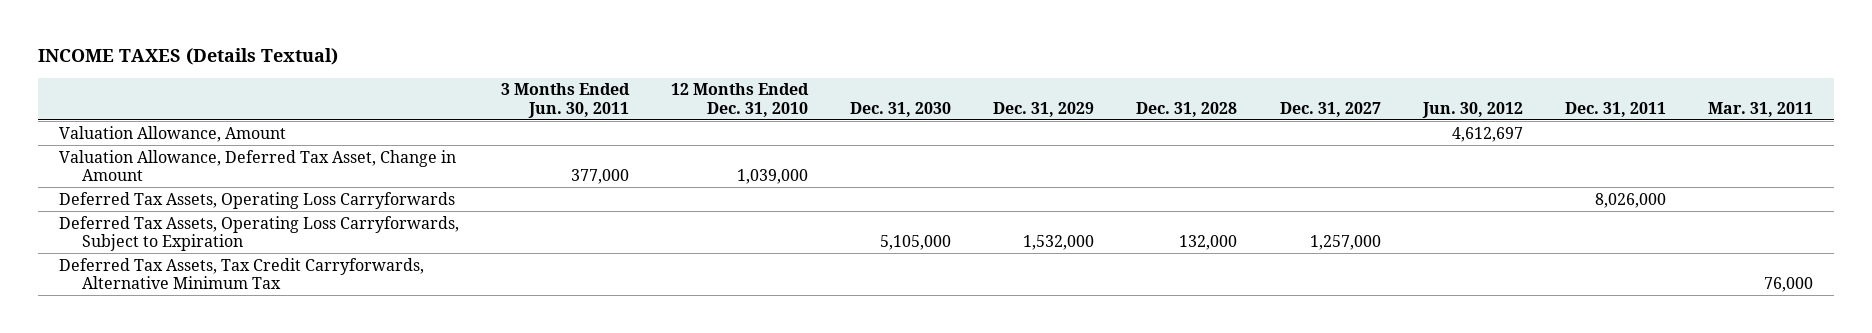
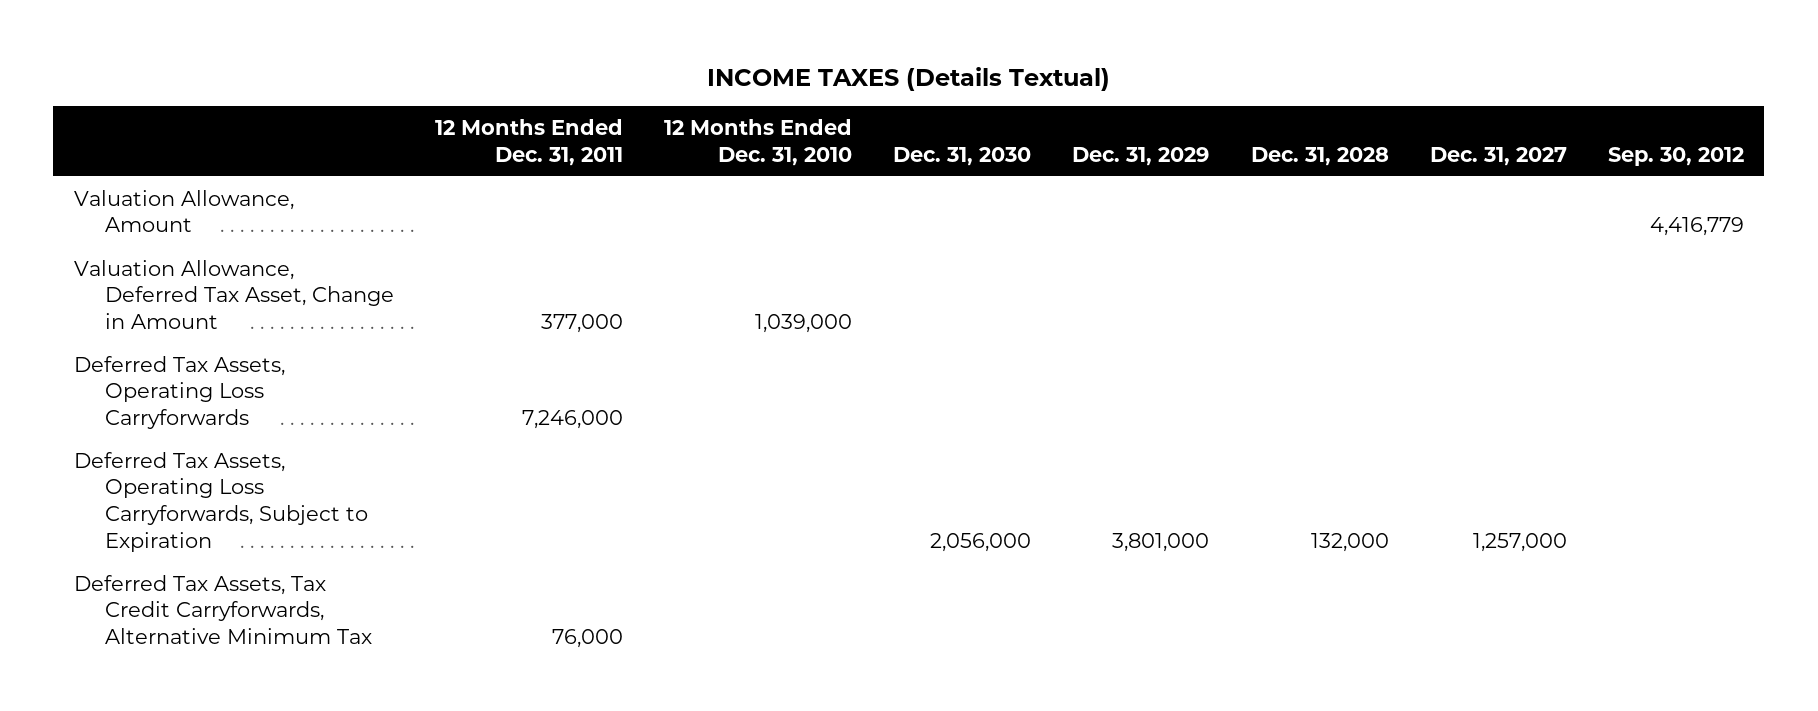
[500,83,630,118] 3 Months Ended Jun. 30, 2011 -> none
[1421,101,1523,118] Jun. 30, 2012 -> none
[1564,101,1666,117] Dec. 31, 2011 -> none
[1708,101,1814,117] Mar. 31, 2011 -> none
none -> [435,119,624,166] 12 Months Ended Dec. 31, 2011
none -> [1607,146,1744,166] Sep. 30, 2012
[880,235,952,251] 5,105,000 -> [930,532,1032,552] 2,056,000
[1023,235,1095,251] 1,532,000 -> [1112,532,1210,552] 3,801,000

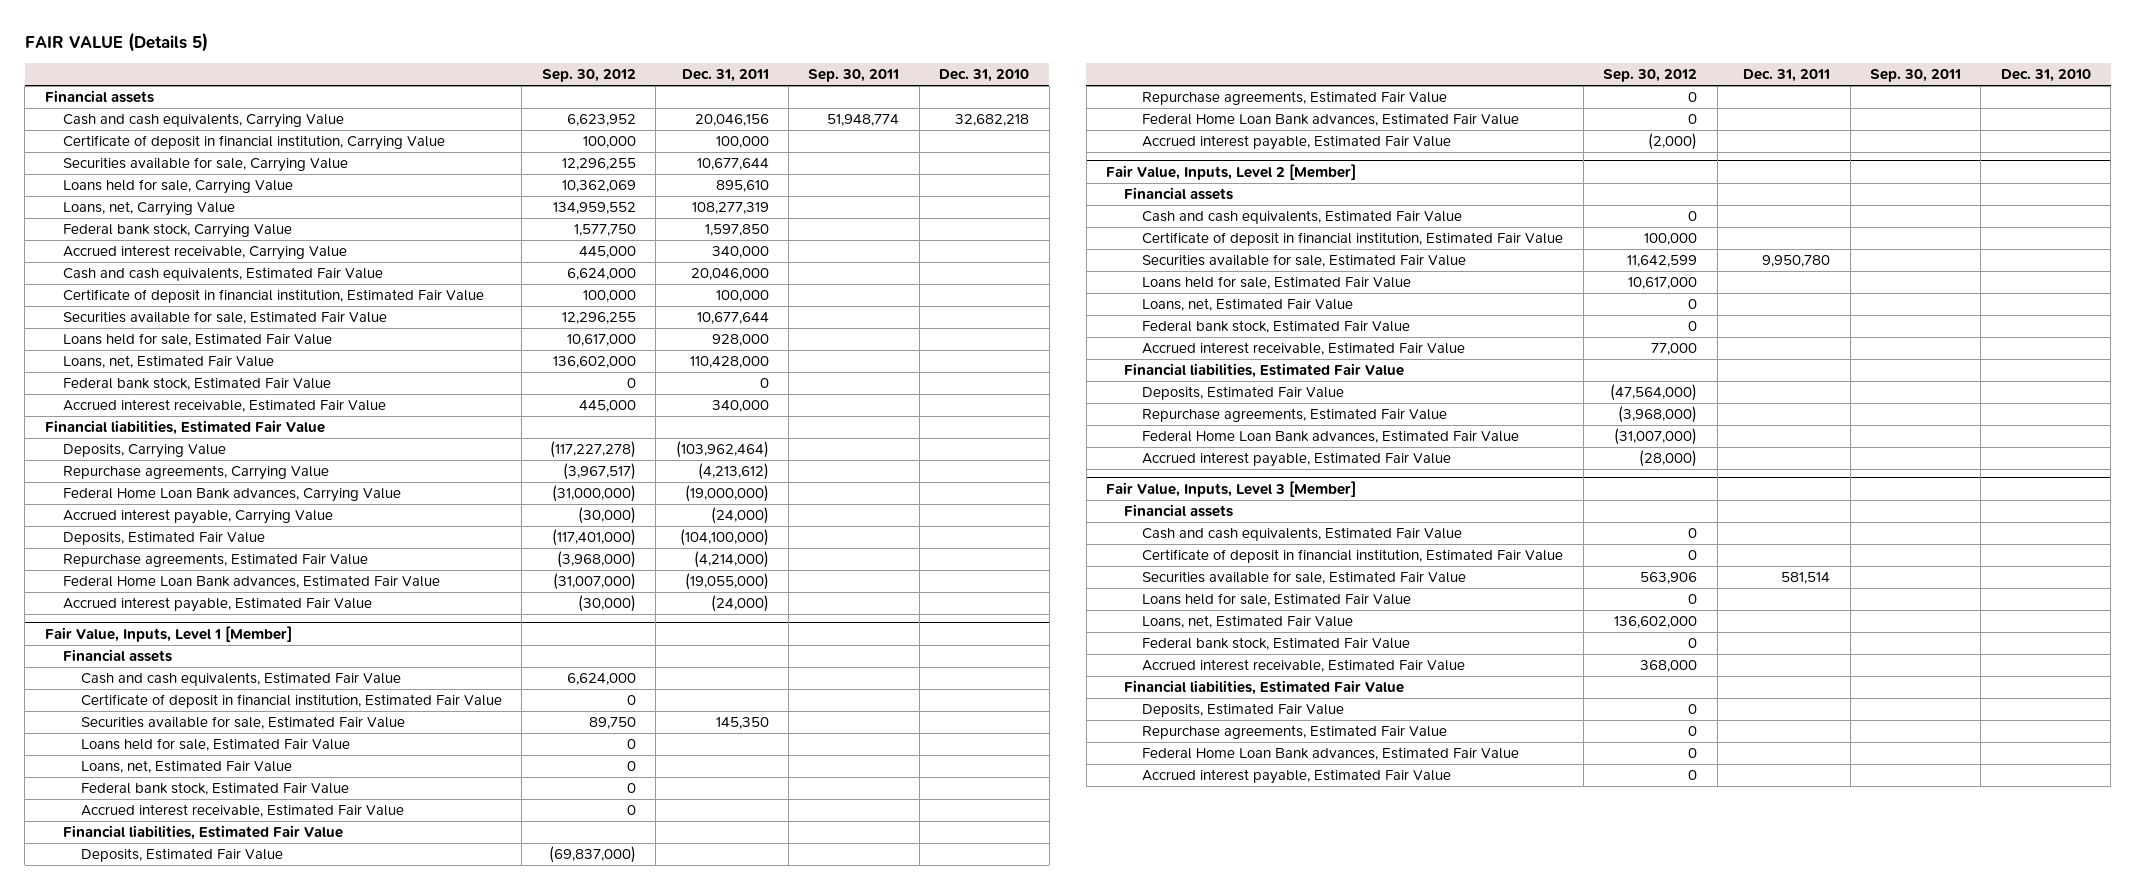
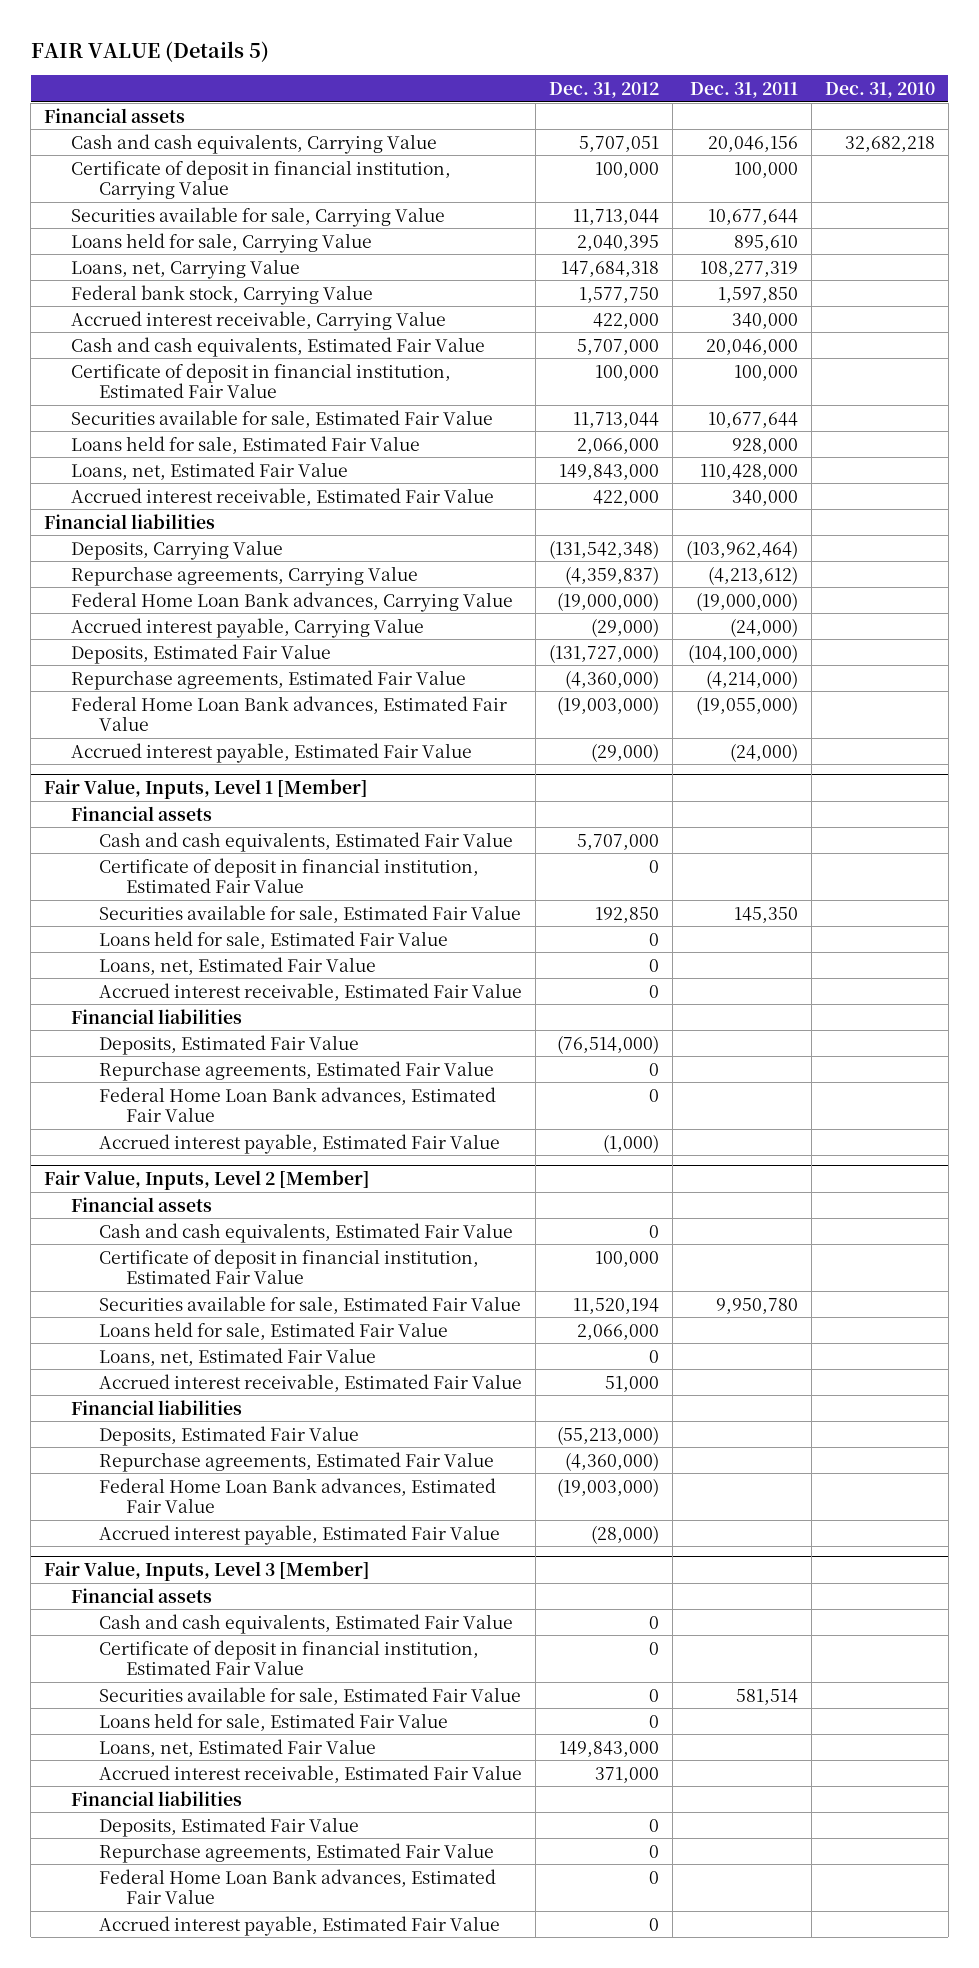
[541,68,636,82] Sep. 30, 2012 -> none
[808,68,900,82] Sep. 30, 2011 -> none
none -> [548,81,659,98] Dec. 31, 2012
[62,377,331,391] Federal bank stock, Estimated Fair Value -> none
[44,420,325,436] Financial liabilities, Estimated Fair Value -> [43,513,215,529] Financial liabilities
[80,782,349,796] Federal bank stock, Estimated Fair Value -> none
[62,825,343,841] Financial liabilities, Estimated Fair Value -> [71,1008,243,1024] Financial liabilities
[1142,320,1411,334] Federal bank stock, Estimated Fair Value -> none
[1124,363,1405,379] Financial liabilities, Estimated Fair Value -> [71,1399,243,1415] Financial liabilities
[1142,637,1411,651] Federal bank stock, Estimated Fair Value -> none
[1124,680,1405,696] Financial liabilities, Estimated Fair Value -> [71,1790,243,1806] Financial liabilities

